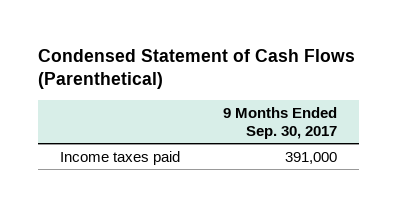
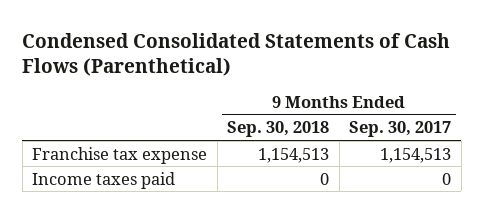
[38,48,356,90] Condensed Statement of Cash Flows (Parenthetical) -> [22,32,451,77] Condensed Consolidated Statements of Cash Flows (Parenthetical)
none -> [227,121,330,138] Sep. 30, 2018
none -> [32,146,208,164] Franchise tax expense
[285,151,338,164] 391,000 -> [442,172,452,185] 0

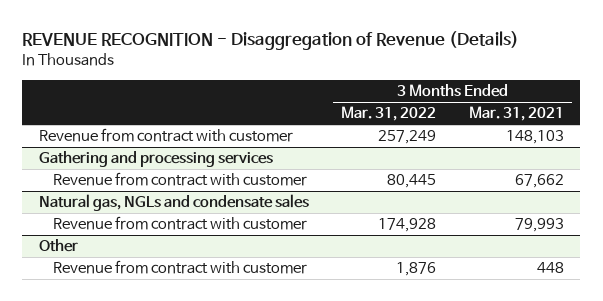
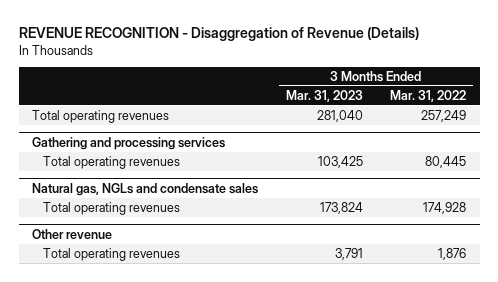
[468,106,564,122] Mar. 31, 2021 -> none
none -> [285,89,363,102] Mar. 31, 2023
[38,128,293,143] Revenue from contract with customer -> [32,109,170,123] Total operating revenues
[52,172,307,187] Revenue from contract with customer -> [42,155,180,169] Total operating revenues
[52,216,307,231] Revenue from contract with customer -> [42,201,180,215] Total operating revenues
[38,239,78,253] Other -> [32,228,113,239] Other revenue
[52,260,307,275] Revenue from contract with customer -> [42,247,180,261] Total operating revenues

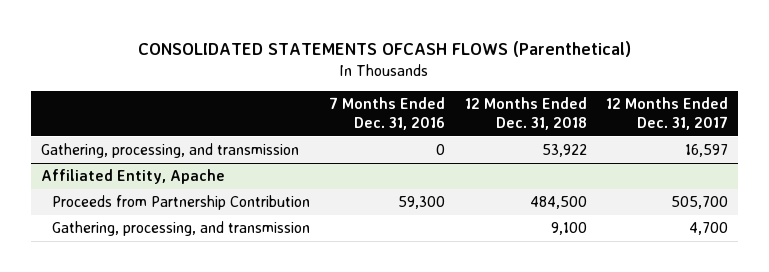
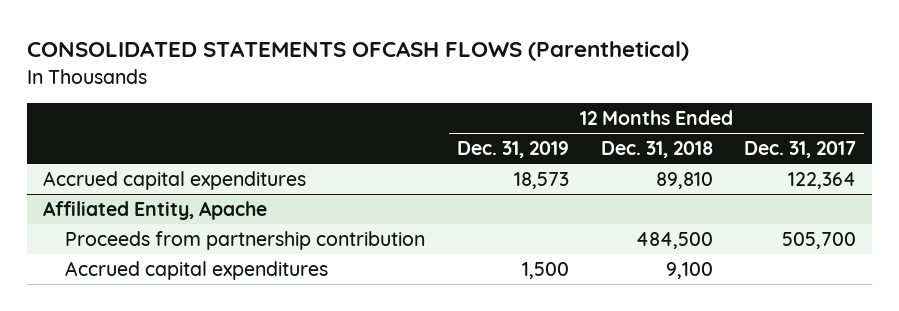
[329,96,446,131] 7 Months Ended Dec. 31, 2016 -> none
none -> [456,141,569,159] Dec. 31, 2019
[40,143,299,159] Gathering, processing, and transmission -> none
none -> [42,170,306,190] Accrued capital expenditures
[51,221,310,237] Gathering, processing, and transmission -> none
[51,195,310,211] Proceeds from Partnership Contribution -> [65,230,426,250] Proceeds from partnership contribution
none -> [65,260,329,280] Accrued capital expenditures

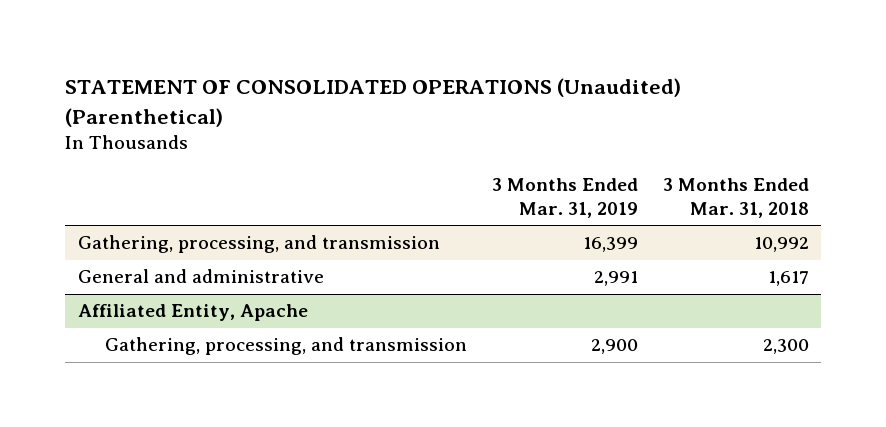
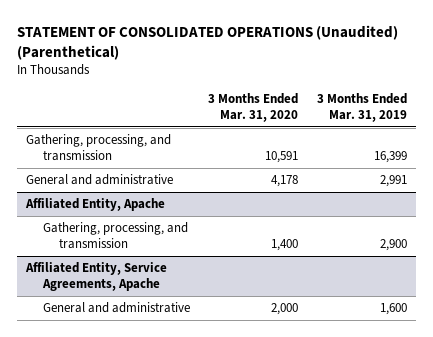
[662,178,809,219] 3 Months Ended Mar. 31, 2018 -> none
none -> [208,93,299,123] 3 Months Ended Mar. 31, 2020
none -> [25,262,168,292] Affiliated Entity, Service Agreements, Apache
none -> [42,302,190,314] General and administrative

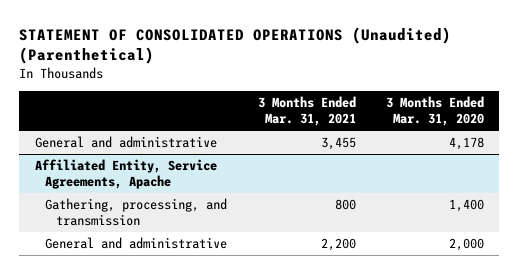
[316,93,407,123] 3 Months Ended Mar. 31, 2019 -> none
none -> [257,96,356,127] 3 Months Ended Mar. 31, 2021
[26,134,172,162] Gathering, processing, and transmission -> none
[25,198,166,212] Affiliated Entity, Apache -> none
[42,222,188,250] Gathering, processing, and transmission -> none
none -> [45,198,228,226] Gathering, processing, and transmission

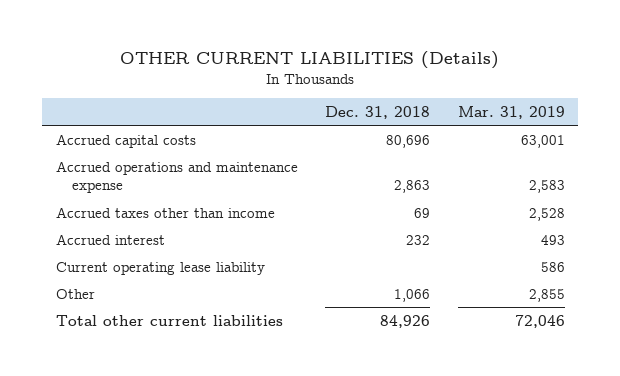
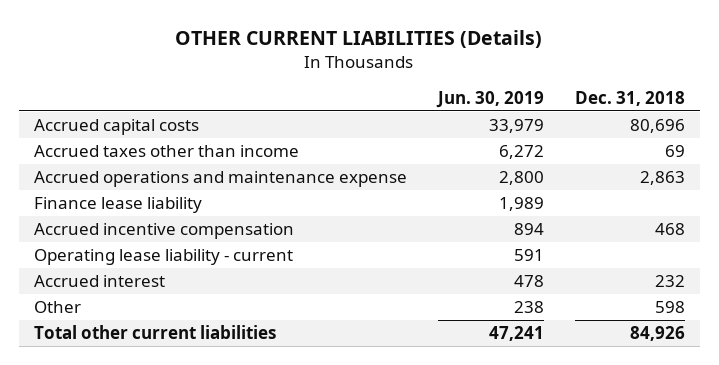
[457,105,565,119] Mar. 31, 2019 -> none
none -> [435,90,544,108] Jun. 30, 2019
[55,160,298,193] Accrued operations and maintenance expense -> [34,171,408,188] Accrued operations and maintenance expense
none -> [34,197,203,214] Finance lease liability
none -> [34,223,295,240] Accrued incentive compensation
none -> [34,249,294,266] Operating lease liability - current
[55,261,265,275] Current operating lease liability -> none
[394,288,431,302] 1,066 -> [654,301,685,314] 598

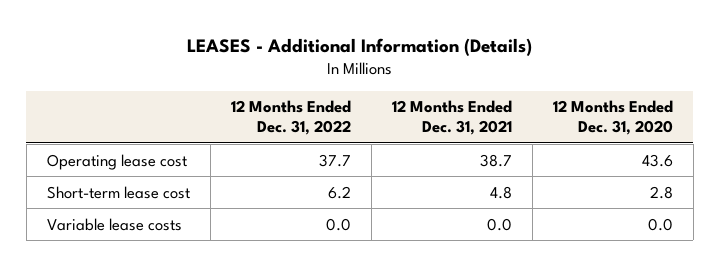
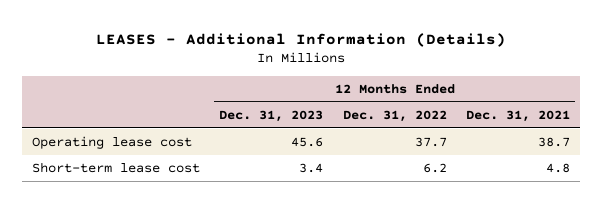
[552,100,673,136] 12 Months Ended Dec. 31, 2020 -> none
none -> [219,109,324,122] Dec. 31, 2023
[46,217,182,231] Variable lease costs -> none

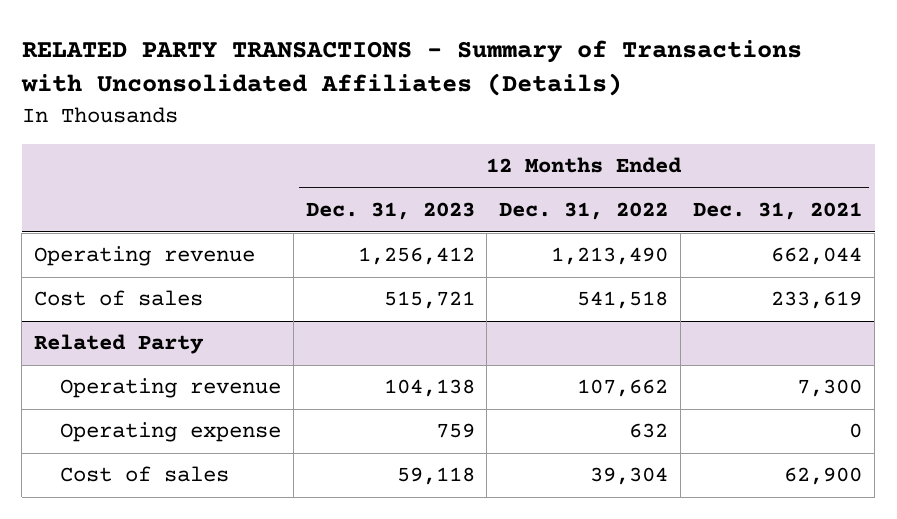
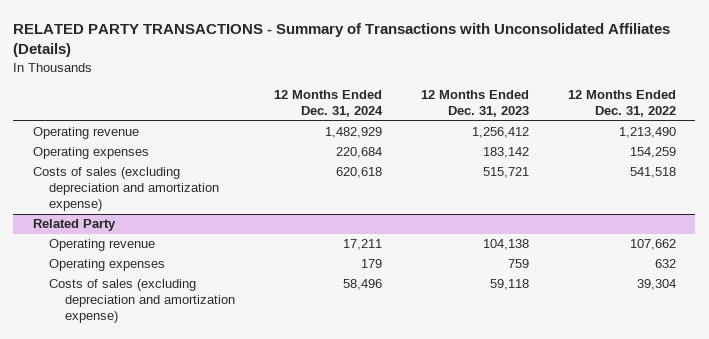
[693,202,863,221] Dec. 31, 2021 -> none
none -> [274,90,384,118] 12 Months Ended Dec. 31, 2024
none -> [32,147,149,160] Operating expenses
[34,290,204,307] Cost of sales -> [32,167,220,212] Costs of sales (excluding depreciation and amortization expense)
[59,422,281,443] Operating expense -> [49,259,166,272] Operating expenses
[59,466,229,483] Cost of sales -> [49,279,236,324] Costs of sales (excluding depreciation and amortization expense)

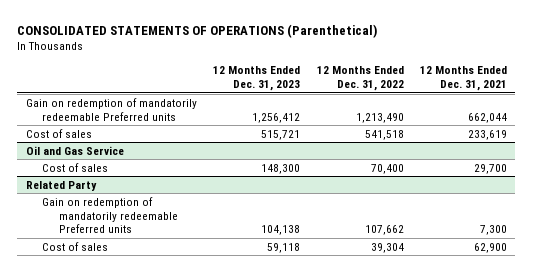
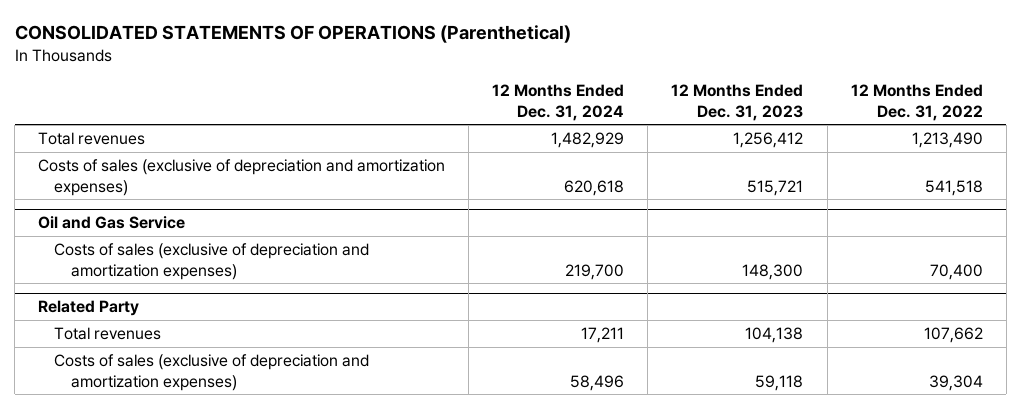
[420,66,508,92] 12 Months Ended Dec. 31, 2021 -> none
none -> [492,84,625,121] 12 Months Ended Dec. 31, 2024
[25,97,197,121] Gain on redemption of mandatorily redeemable Preferred units -> [38,132,146,146] Total revenues
[25,128,92,138] Cost of sales -> [38,159,446,196] Costs of sales (exclusive of depreciation and amortization expenses)
[42,162,109,172] Cost of sales -> [54,243,370,280] Costs of sales (exclusive of depreciation and amortization expenses)
[42,196,178,234] Gain on redemption of mandatorily redeemable Preferred units -> [54,327,162,341] Total revenues
[42,241,109,251] Cost of sales -> [54,354,370,391] Costs of sales (exclusive of depreciation and amortization expenses)

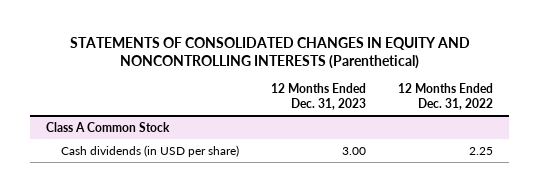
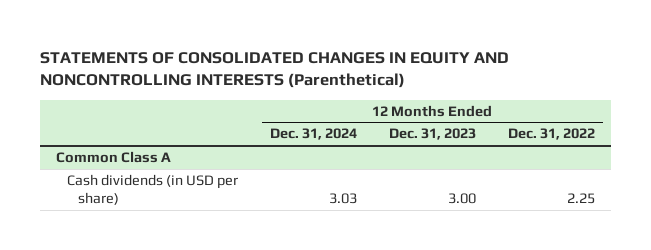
none -> [269,128,357,141] Dec. 31, 2024
[46,121,171,132] Class A Common Stock -> [56,151,172,164] Common Class A

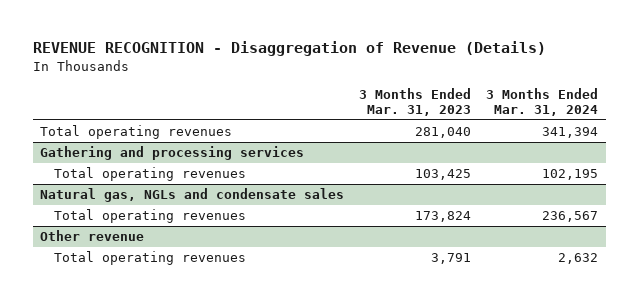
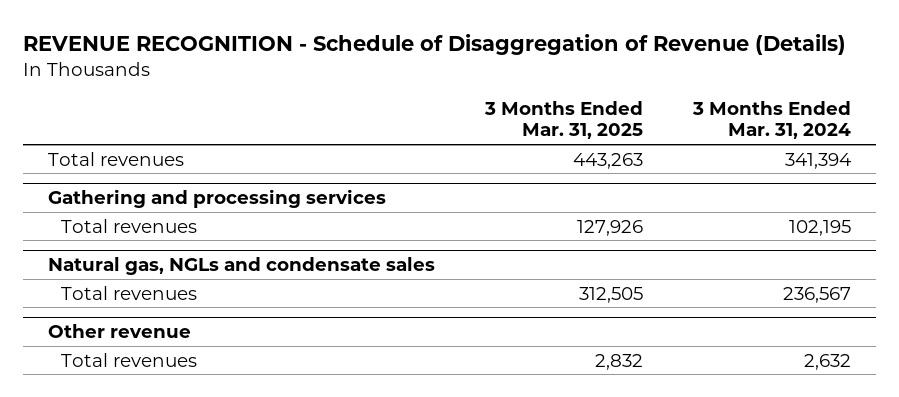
[33,41,547,57] REVENUE RECOGNITION - Disaggregation of Revenue (Details) -> [22,34,846,56] REVENUE RECOGNITION - Schedule of Disaggregation of Revenue (Details)
[359,87,472,116] 3 Months Ended Mar. 31, 2023 -> none
none -> [484,101,644,140] 3 Months Ended Mar. 31, 2025
[40,125,233,140] Total operating revenues -> [47,151,184,166] Total revenues
[54,167,247,182] Total operating revenues -> [60,218,197,233] Total revenues
[54,209,247,224] Total operating revenues -> [60,285,197,300] Total revenues
[54,251,247,266] Total operating revenues -> [60,352,197,367] Total revenues

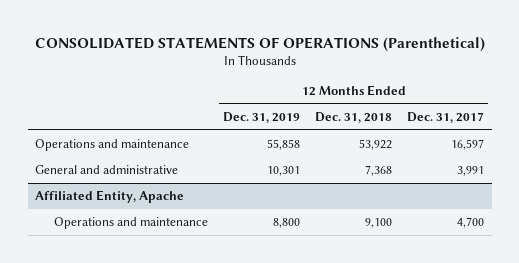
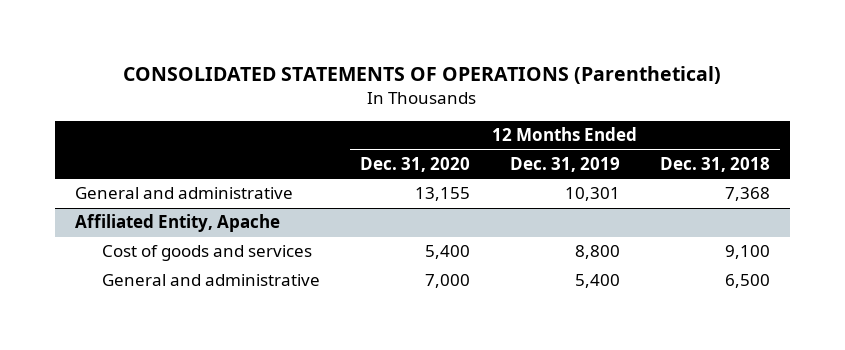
[407,112,485,124] Dec. 31, 2017 -> none
none -> [359,156,470,172] Dec. 31, 2020
[35,139,190,152] Operations and maintenance -> none
[54,217,209,230] Operations and maintenance -> [101,245,312,262] Cost of goods and services
none -> [101,274,320,287] General and administrative

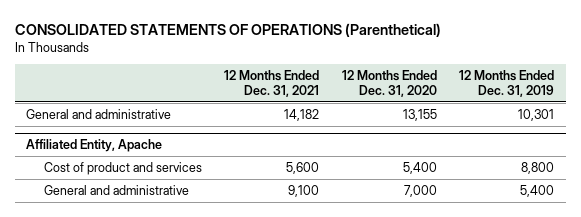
[659,156,770,172] Dec. 31, 2018 -> none
none -> [224,70,320,98] 12 Months Ended Dec. 31, 2021
[101,245,312,262] Cost of goods and services -> [43,161,202,175] Cost of product and services

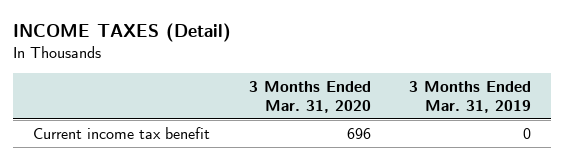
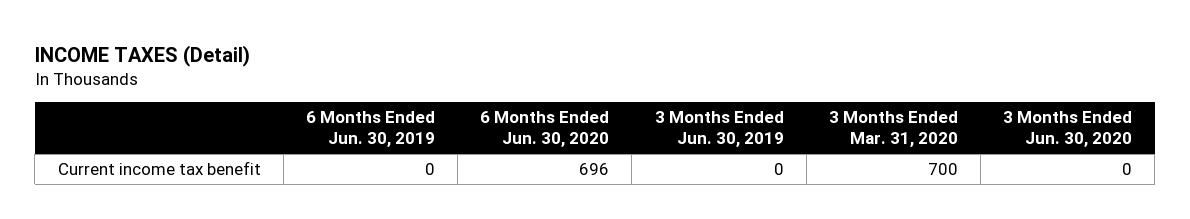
[409,80,532,113] 3 Months Ended Mar. 31, 2019 -> none
none -> [305,111,435,148] 6 Months Ended Jun. 30, 2019
none -> [480,111,610,148] 6 Months Ended Jun. 30, 2020
none -> [654,111,784,148] 3 Months Ended Jun. 30, 2019
none -> [1003,111,1133,148] 3 Months Ended Jun. 30, 2020
[346,127,371,139] 696 -> [927,163,958,176] 700

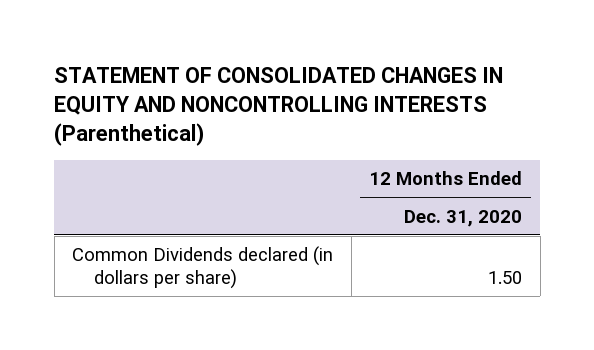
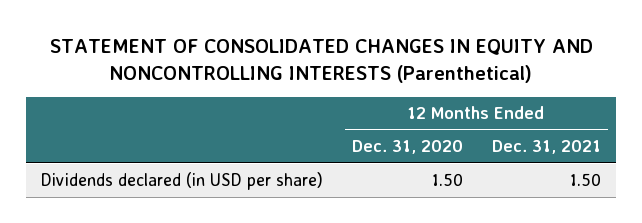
none -> [492,140,602,155] Dec. 31, 2021
[72,246,334,289] Common Dividends declared (in dollars per share) -> [40,172,323,191] Dividends declared (in USD per share)

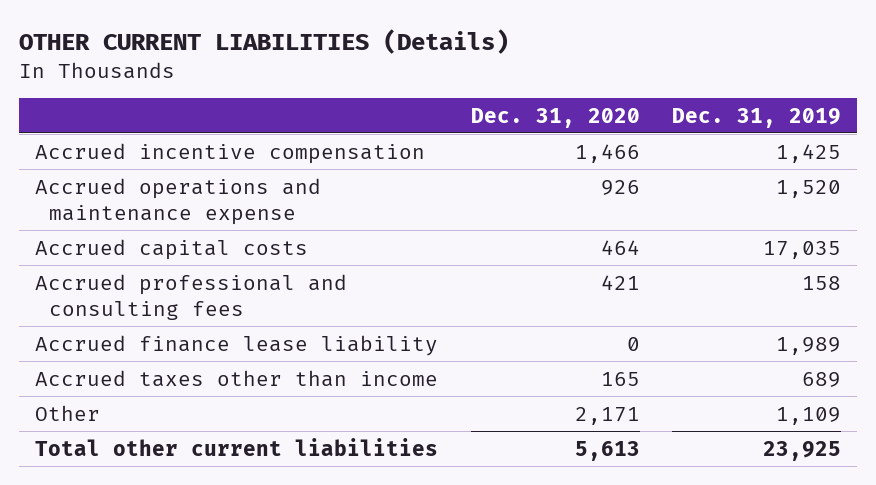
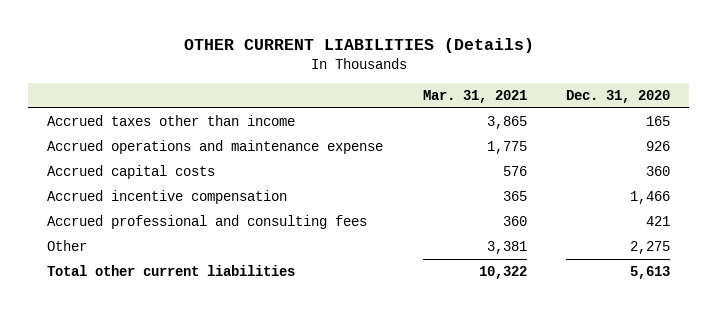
[672,107,842,128] Dec. 31, 2019 -> none
none -> [422,90,527,104] Mar. 31, 2021
[34,369,438,387] Accrued taxes other than income -> [47,115,296,127] Accrued taxes other than income
[600,239,640,255] 464 -> [645,166,670,177] 360
[34,142,425,164] Accrued incentive compensation -> [47,190,288,205] Accrued incentive compensation
[34,334,438,356] Accrued finance lease liability -> none
[574,406,640,425] 2,171 -> [629,241,670,255] 2,275

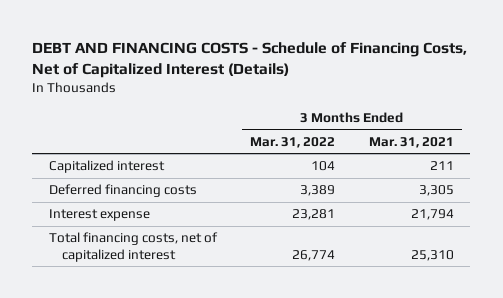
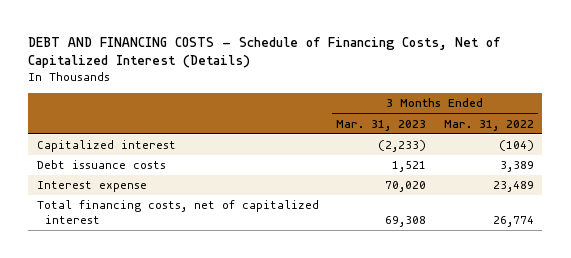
[368,136,454,148] Mar. 31, 2021 -> none
none -> [336,119,427,131] Mar. 31, 2023
[311,161,336,172] 104 -> [498,140,534,152] (104)
[48,184,197,198] Deferred financing costs -> [37,160,167,170] Debt issuance costs
[292,209,336,221] 23,281 -> [492,181,534,193] 23,489

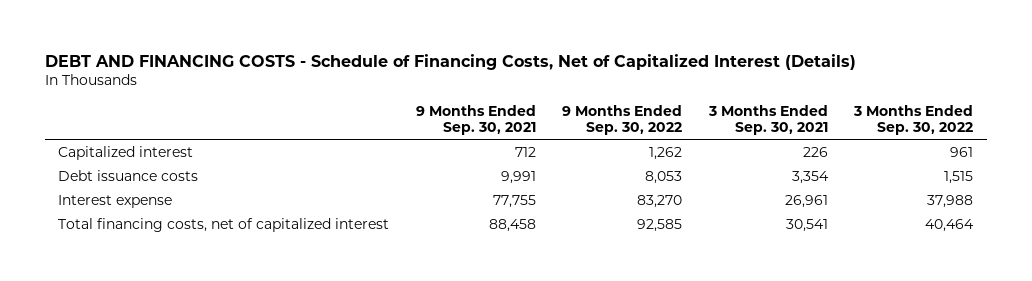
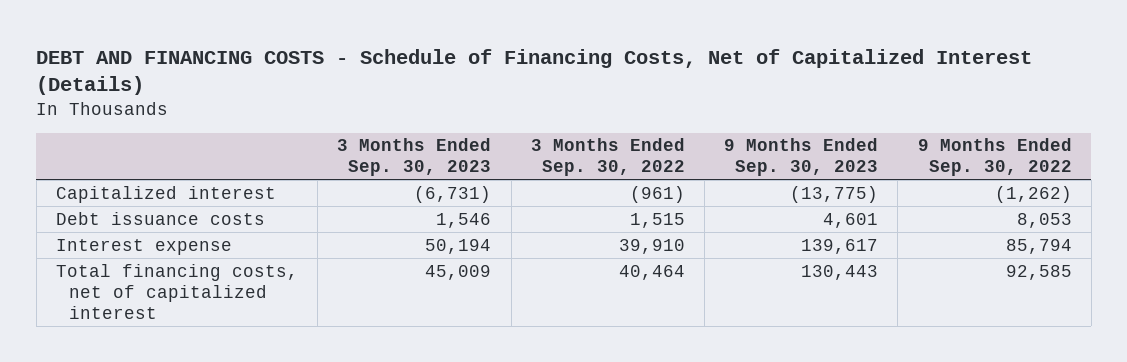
[415,104,536,136] 9 Months Ended Sep. 30, 2021 -> none
[707,104,828,136] 3 Months Ended Sep. 30, 2021 -> none
none -> [337,138,492,177] 3 Months Ended Sep. 30, 2023
none -> [724,138,879,177] 9 Months Ended Sep. 30, 2023
[649,146,683,160] 1,262 -> [994,185,1072,203] (1,262)
[950,146,974,157] 961 -> [629,185,685,203] (961)
[637,194,683,208] 83,270 -> [1005,238,1072,254] 85,794
[927,194,974,208] 37,988 -> [618,238,685,254] 39,910

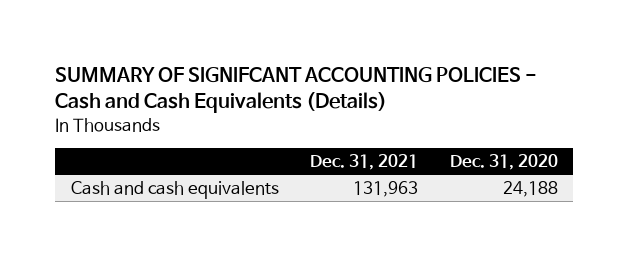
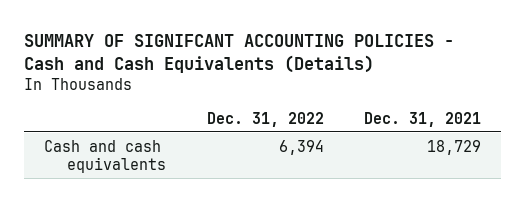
[449,153,558,170] Dec. 31, 2020 -> none
none -> [206,111,324,127] Dec. 31, 2022
[353,181,419,198] 131,963 -> [426,139,481,155] 18,729

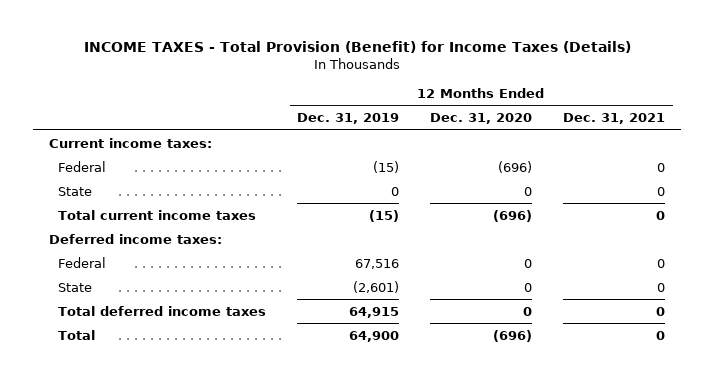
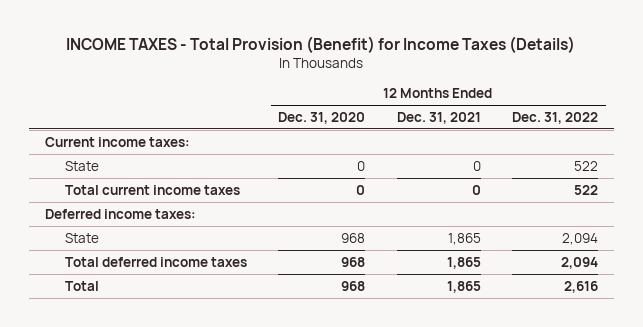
[297,112,400,124] Dec. 31, 2019 -> none
none -> [511,111,598,124] Dec. 31, 2022
[58,160,107,172] Federal -> none
[493,209,533,222] (696) -> [356,184,366,195] 0
[58,256,107,268] Federal -> none
[524,282,533,292] 0 -> [341,232,366,243] 968
[657,282,666,292] 0 -> [447,232,481,245] 1,865
[523,306,533,316] 0 -> [341,256,366,267] 968
[656,306,666,316] 0 -> [446,256,481,269] 1,865
[493,329,533,342] (696) -> [341,280,366,291] 968
[656,330,666,340] 0 -> [446,280,481,293] 1,865

